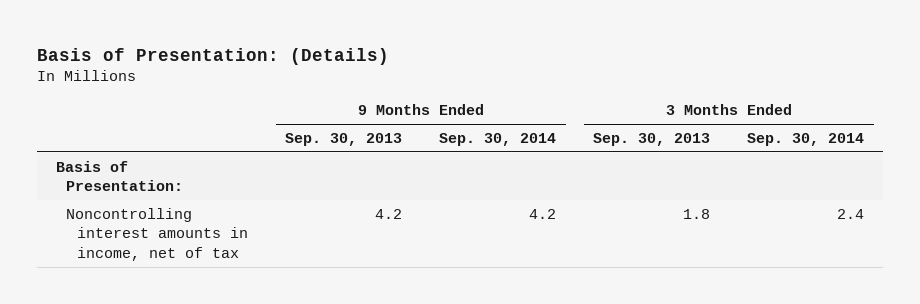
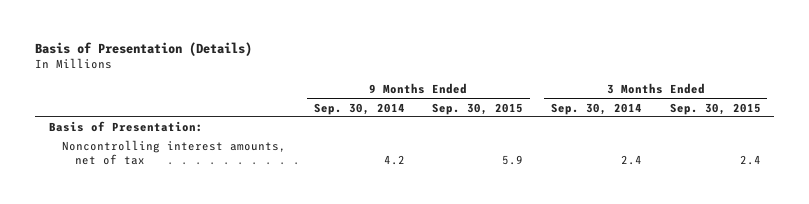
[37,47,390,65] Basis of Presentation: (Details) -> [34,41,252,56] Basis of Presentation (Details)
[285,133,403,147] Sep. 30, 2013 -> none
[593,133,711,147] Sep. 30, 2013 -> none
none -> [432,102,524,115] Sep. 30, 2015
none -> [669,102,761,115] Sep. 30, 2015
[66,207,249,261] Noncontrolling interest amounts in income, net of tax -> [61,140,286,165] Noncontrolling interest amounts, net of tax

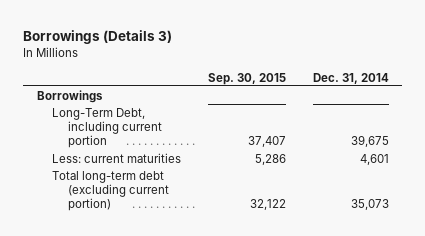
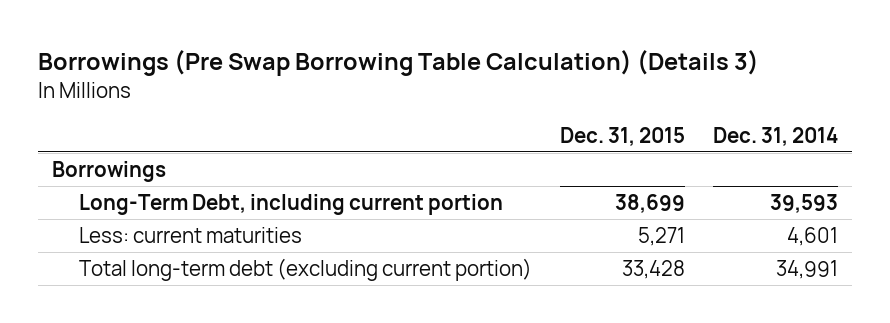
[23,30,173,45] Borrowings (Details 3) -> [38,50,760,77] Borrowings (Pre Swap Borrowing Table Calculation) (Details 3)
[207,72,286,85] Sep. 30, 2015 -> none
none -> [559,126,685,146] Dec. 31, 2015
[350,135,389,148] 39,675 -> [769,194,838,214] 39,593
[350,199,389,211] 35,073 -> [775,260,838,280] 34,991

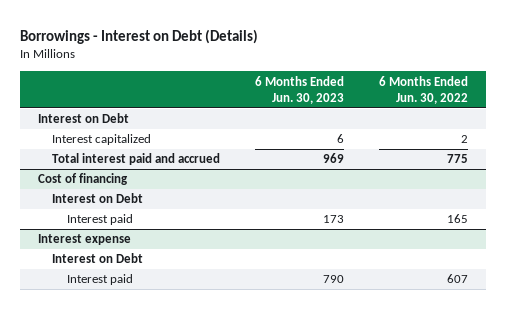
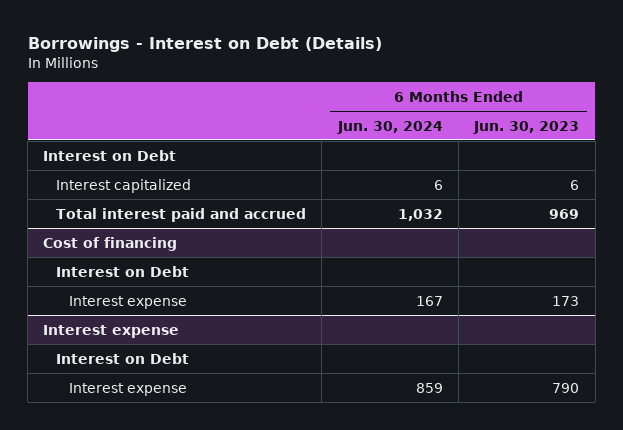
[379,75,469,105] 6 Months Ended Jun. 30, 2022 -> none
none -> [336,120,443,134] Jun. 30, 2024
[66,214,133,226] Interest paid -> [68,295,187,309] Interest expense
[66,274,133,286] Interest paid -> [68,382,187,396] Interest expense

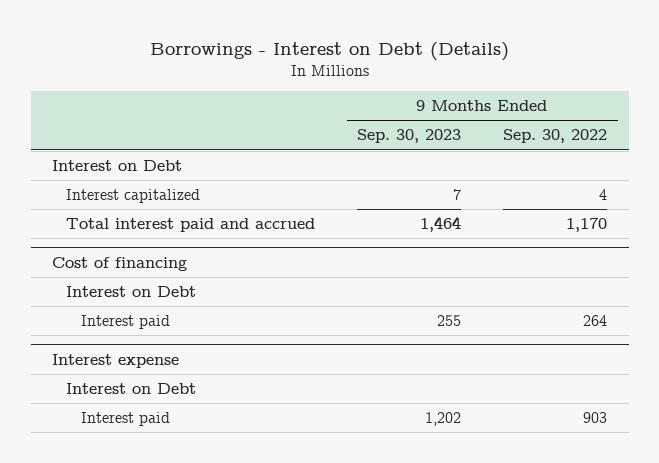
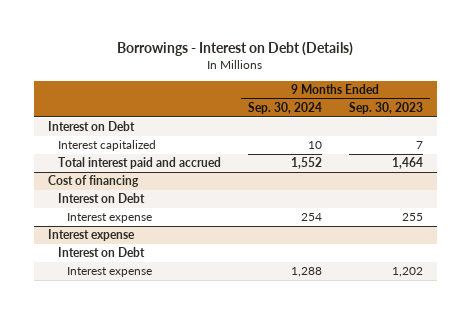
[503,129,608,144] Sep. 30, 2022 -> none
none -> [247,101,322,114] Sep. 30, 2024
[80,314,170,329] Interest paid -> [67,213,153,224] Interest expense
[80,411,170,426] Interest paid -> [67,267,153,278] Interest expense

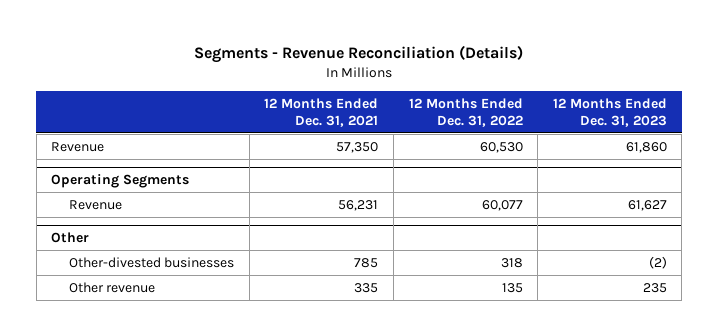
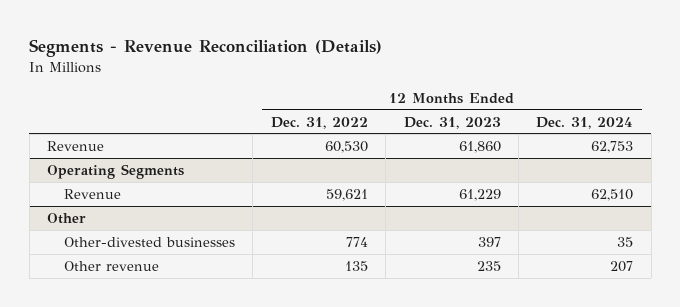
[264,98,379,127] 12 Months Ended Dec. 31, 2021 -> none
none -> [536,116,634,129] Dec. 31, 2024
[481,199,523,211] 60,077 -> [325,188,368,201] 59,621
[627,199,667,211] 61,627 -> [458,188,501,201] 61,229
[500,257,523,268] 318 -> [345,236,368,247] 774
[648,255,667,269] (2) -> [477,236,501,247] 397

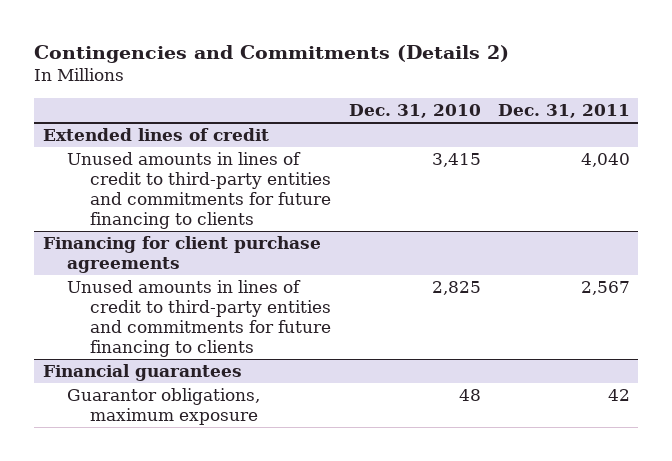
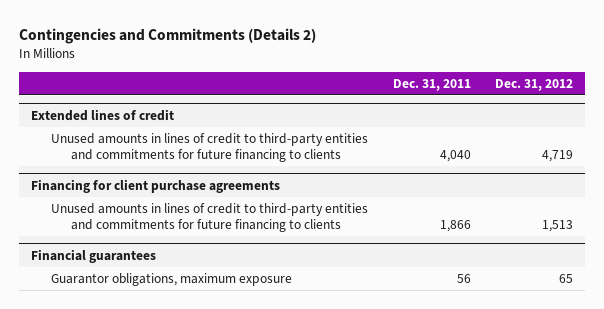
[348,103,481,118] Dec. 31, 2010 -> none
none -> [495,78,574,91] Dec. 31, 2012
[580,281,630,296] 2,567 -> [439,219,471,232] 1,866
[607,389,630,402] 42 -> [456,273,471,283] 56

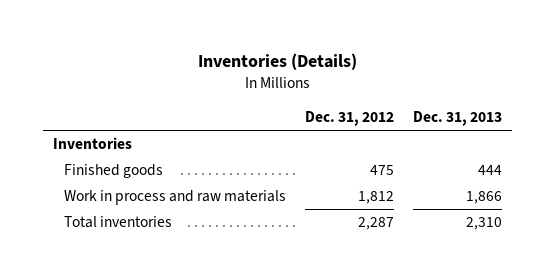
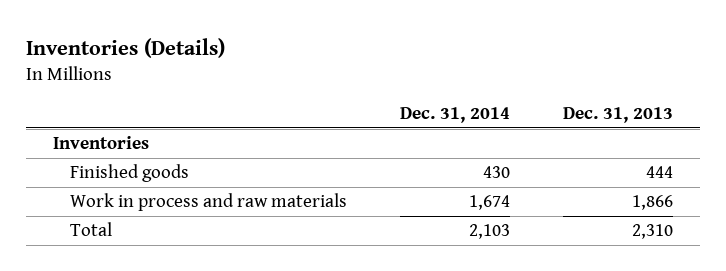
[305,111,395,127] Dec. 31, 2012 -> none
none -> [400,106,511,123] Dec. 31, 2014
[64,216,173,229] Total inventories -> [70,222,113,237] Total

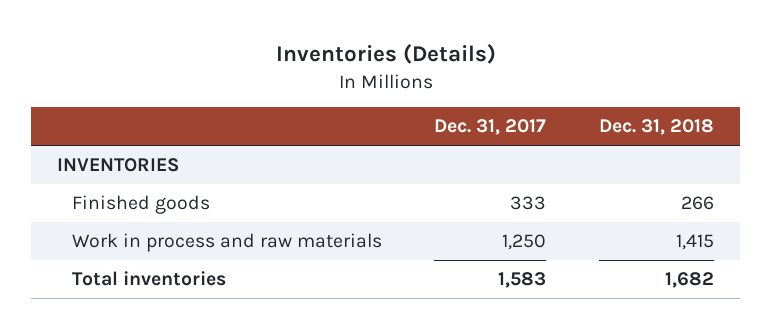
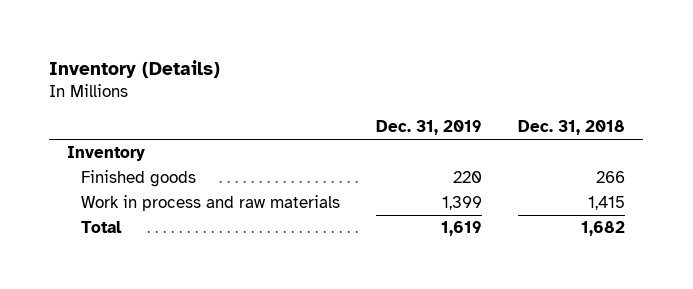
[275,44,496,65] Inventories (Details) -> [49,59,221,78] Inventory (Details)
[434,119,547,136] Dec. 31, 2017 -> none
none -> [375,120,482,136] Dec. 31, 2019
[57,158,180,173] INVENTORIES -> [67,146,146,162] Inventory
[71,271,226,287] Total inventories -> [80,221,122,234] Total

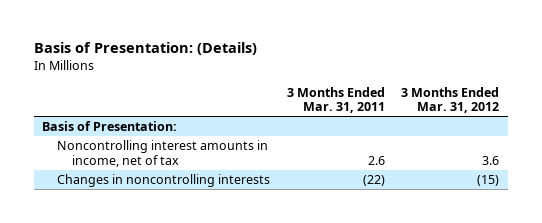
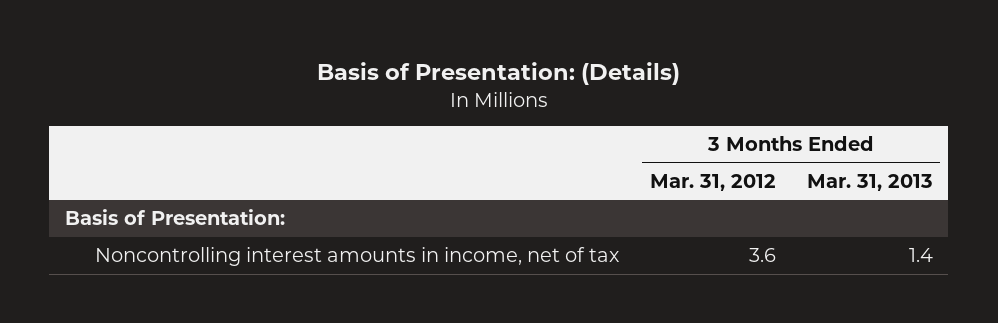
[286,86,385,114] 3 Months Ended Mar. 31, 2011 -> none
none -> [806,173,933,191] Mar. 31, 2013
[57,174,271,188] Changes in noncontrolling interests -> none

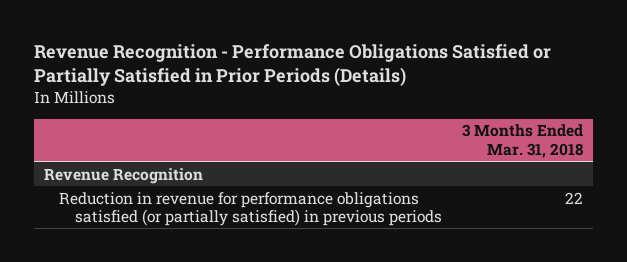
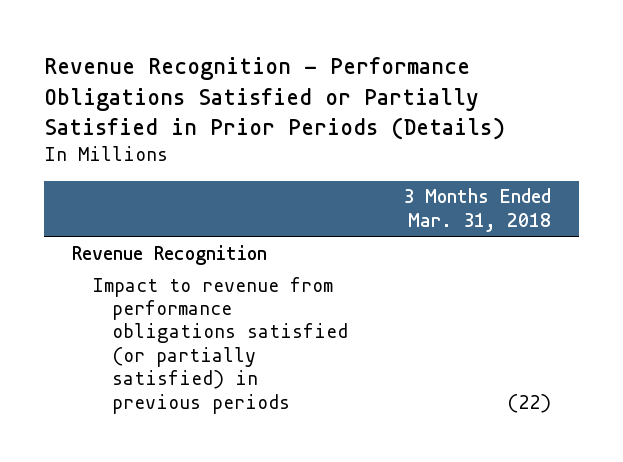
[59,191,443,227] Reduction in revenue for performance obligations satisfied (or partially satisfied) in previous periods -> [91,276,348,414] Impact to revenue from performance obligations satisfied (or partially satisfied) in previous periods
[565,191,584,204] 22 -> [507,393,552,413] (22)

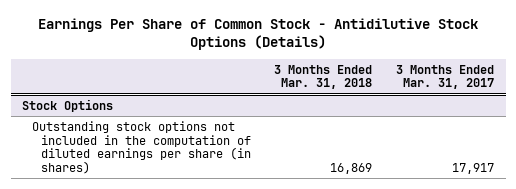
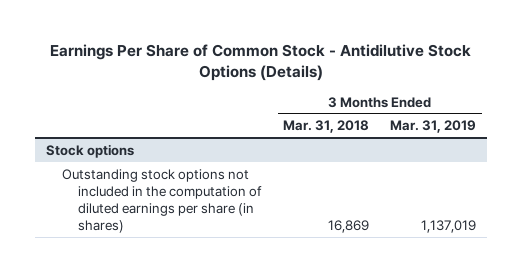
[395,64,494,90] 3 Months Ended Mar. 31, 2017 -> none
none -> [390,120,477,134] Mar. 31, 2019
[22,98,114,112] Stock Options -> [46,143,135,158] Stock options

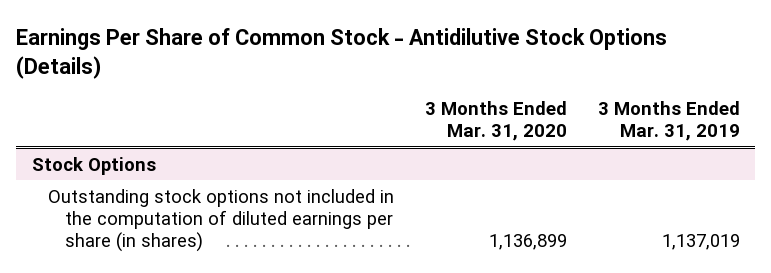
[283,120,370,134] Mar. 31, 2018 -> none
none -> [425,101,568,142] 3 Months Ended Mar. 31, 2020
[46,143,135,158] Stock options -> [31,156,156,175] Stock Options

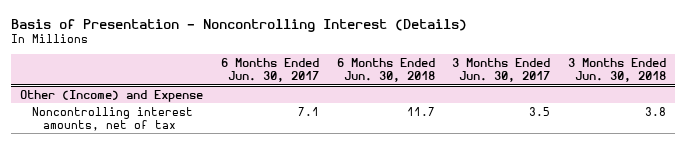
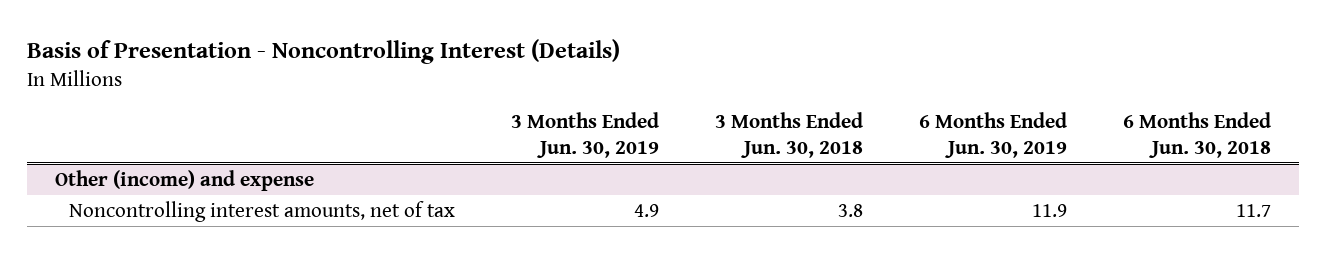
[221,58,320,83] 6 Months Ended Jun. 30, 2017 -> none
[452,58,551,83] 3 Months Ended Jun. 30, 2017 -> none
none -> [510,112,659,158] 3 Months Ended Jun. 30, 2019
none -> [918,112,1067,158] 6 Months Ended Jun. 30, 2019
[20,89,204,102] Other (Income) and Expense -> [54,169,314,191] Other (income) and expense

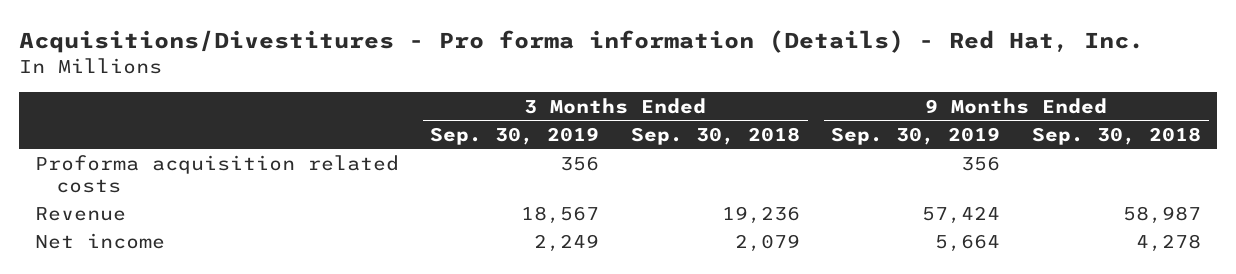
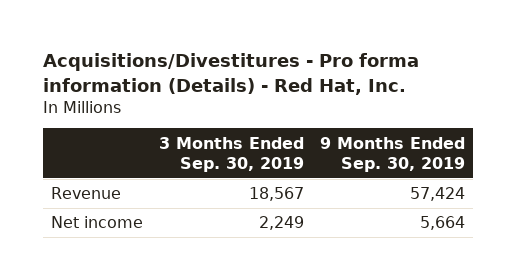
[630,126,800,145] Sep. 30, 2018 -> none
[1031,126,1201,145] Sep. 30, 2018 -> none
[34,154,399,193] Proforma acquisition related costs -> none

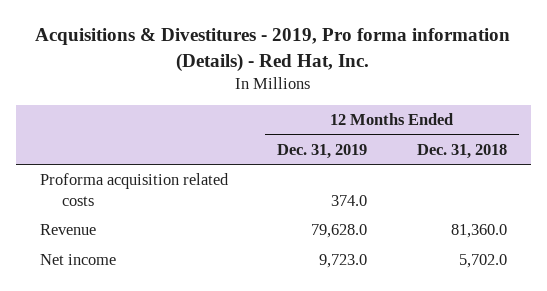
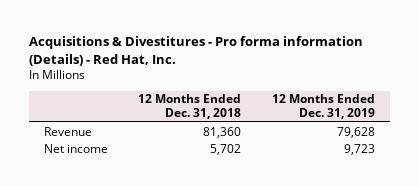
[35,28,511,72] Acquisitions & Divestitures - 2019, Pro forma information (Details) - Red Hat, Inc. -> [28,36,363,67] Acquisitions & Divestitures - Pro forma information (Details) - Red Hat, Inc.
[40,173,230,206] Proforma acquisition related costs -> none
[311,224,368,239] 79,628.0 -> [336,126,375,138] 79,628
[450,224,507,239] 81,360.0 -> [203,126,242,138] 81,360
[319,254,368,269] 9,723.0 -> [343,143,375,155] 9,723
[458,254,507,269] 5,702.0 -> [210,143,242,155] 5,702

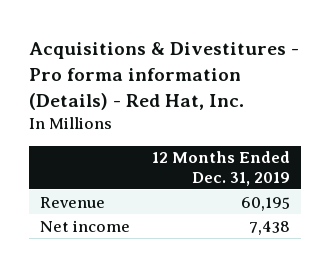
[138,94,242,120] 12 Months Ended Dec. 31, 2018 -> none
[336,126,375,138] 79,628 -> [240,196,290,211] 60,195
[343,143,375,155] 9,723 -> [248,220,290,235] 7,438

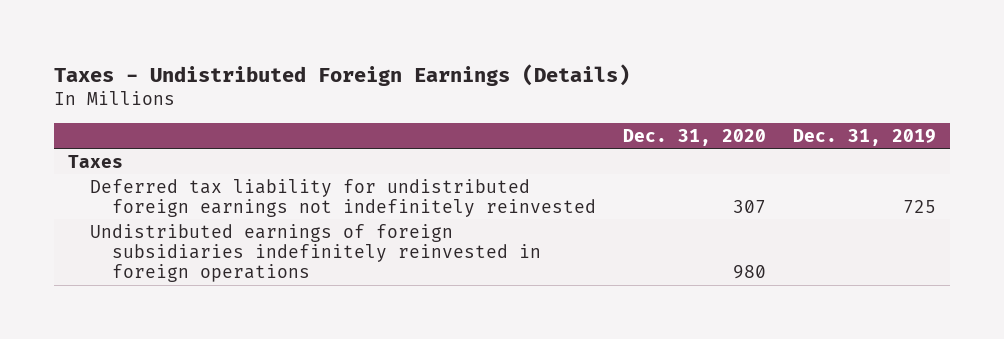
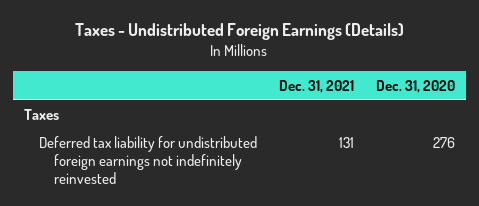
[793,128,937,146] Dec. 31, 2019 -> none
none -> [278,79,354,93] Dec. 31, 2021
[89,223,541,283] Undistributed earnings of foreign subsidiaries indefinitely reinvested in foreign operations -> none
[732,200,766,214] 307 -> [432,136,455,148] 276

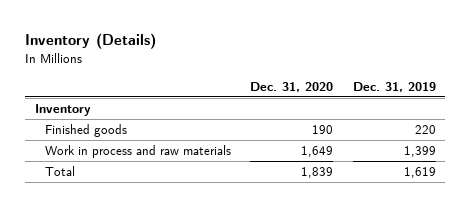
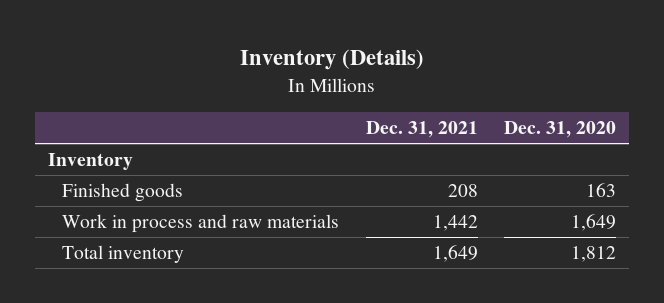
[352,81,436,92] Dec. 31, 2019 -> none
none -> [365,120,478,138] Dec. 31, 2021
[312,125,334,135] 190 -> [586,183,617,198] 163
[45,166,76,177] Total -> [62,245,185,264] Total inventory
[301,167,334,179] 1,839 -> [571,246,617,263] 1,812

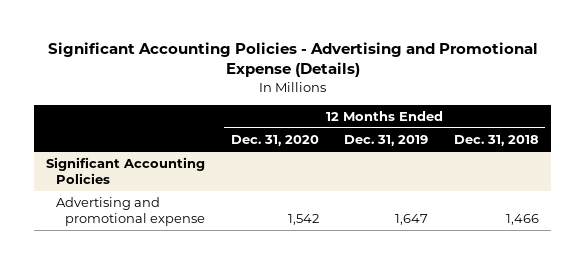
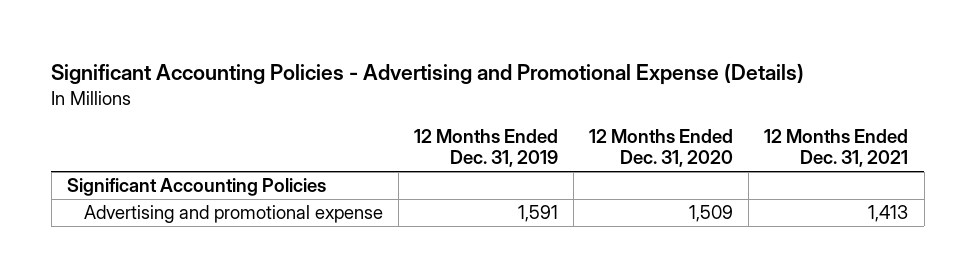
[453,135,539,147] Dec. 31, 2018 -> none
none -> [764,129,909,168] 12 Months Ended Dec. 31, 2021
[287,213,319,225] 1,542 -> [689,205,734,223] 1,509
[395,213,429,225] 1,647 -> [517,205,558,223] 1,591

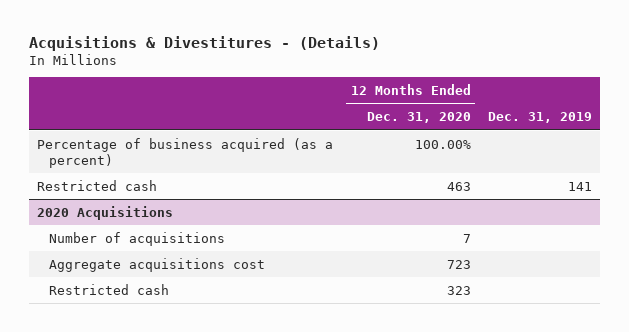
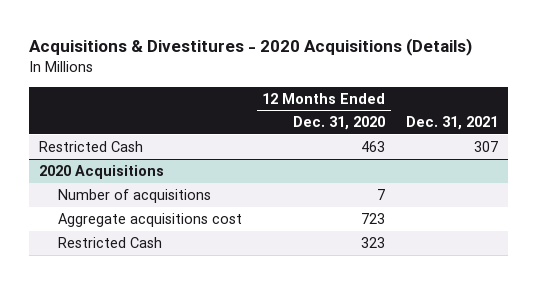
[28,36,380,52] Acquisitions & Divestitures - (Details) -> [29,38,473,57] Acquisitions & Divestitures - 2020 Acquisitions (Details)
[487,112,592,124] Dec. 31, 2019 -> none
none -> [405,116,498,131] Dec. 31, 2021
[37,137,334,168] Percentage of business acquired (as a percent) -> none
[37,179,158,191] Restricted cash -> [39,141,144,153] Restricted Cash
[48,283,169,295] Restricted cash -> [58,237,163,249] Restricted Cash

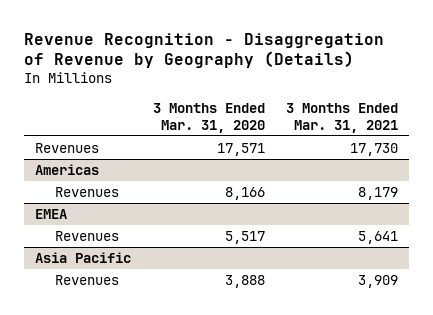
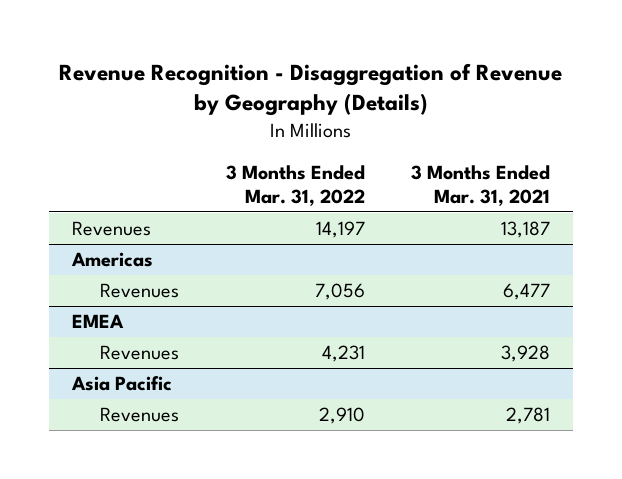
[152,102,265,133] 3 Months Ended Mar. 31, 2020 -> none
none -> [225,165,365,206] 3 Months Ended Mar. 31, 2022
[350,142,399,156] 17,730 -> [501,221,551,239] 13,187
[358,186,399,200] 8,179 -> [503,283,551,301] 6,477
[358,230,399,244] 5,641 -> [501,345,551,363] 3,928
[358,274,399,288] 3,909 -> [506,407,551,425] 2,781

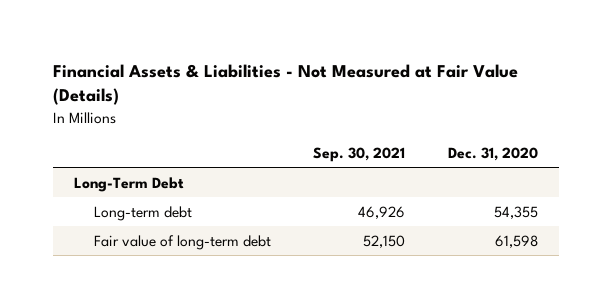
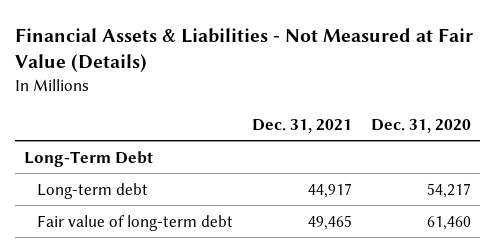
[313,146,406,162] Sep. 30, 2021 -> none
none -> [252,118,353,133] Dec. 31, 2021
[493,205,538,219] 54,355 -> [426,182,471,198] 54,217
[494,234,538,248] 61,598 -> [426,215,471,230] 61,460

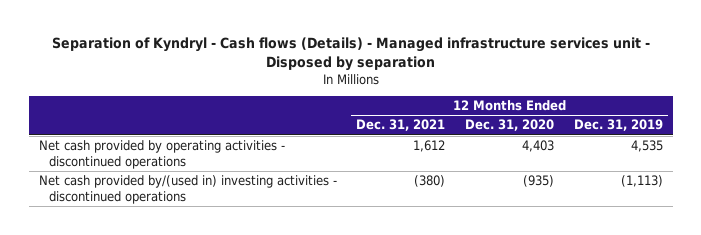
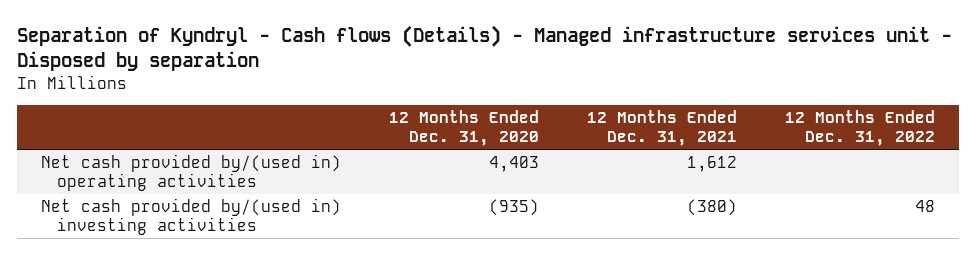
[573,119,663,132] Dec. 31, 2019 -> none
none -> [784,110,935,147] 12 Months Ended Dec. 31, 2022
[38,140,285,169] Net cash provided by operating activities - discontinued operations -> [40,154,341,192] Net cash provided by/(used in) operating activities
[38,175,337,204] Net cash provided by/(used in) investing activities - discontinued operations -> [40,198,341,236] Net cash provided by/(used in) investing activities

